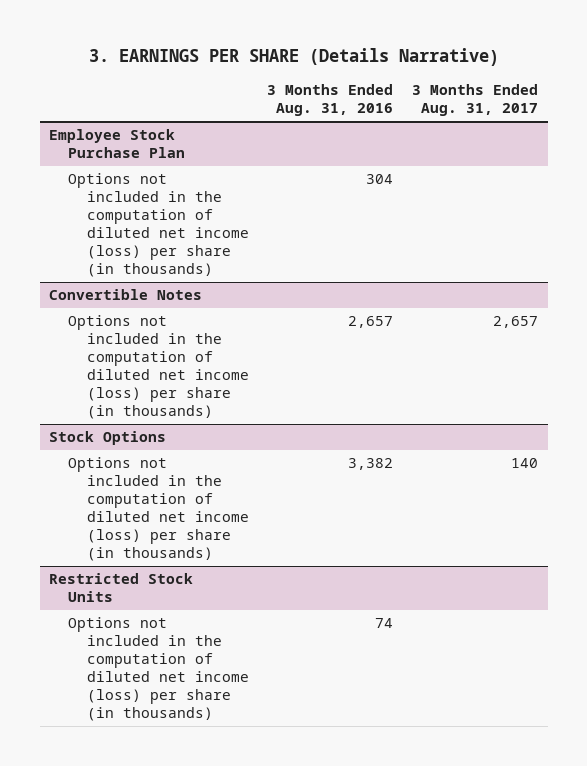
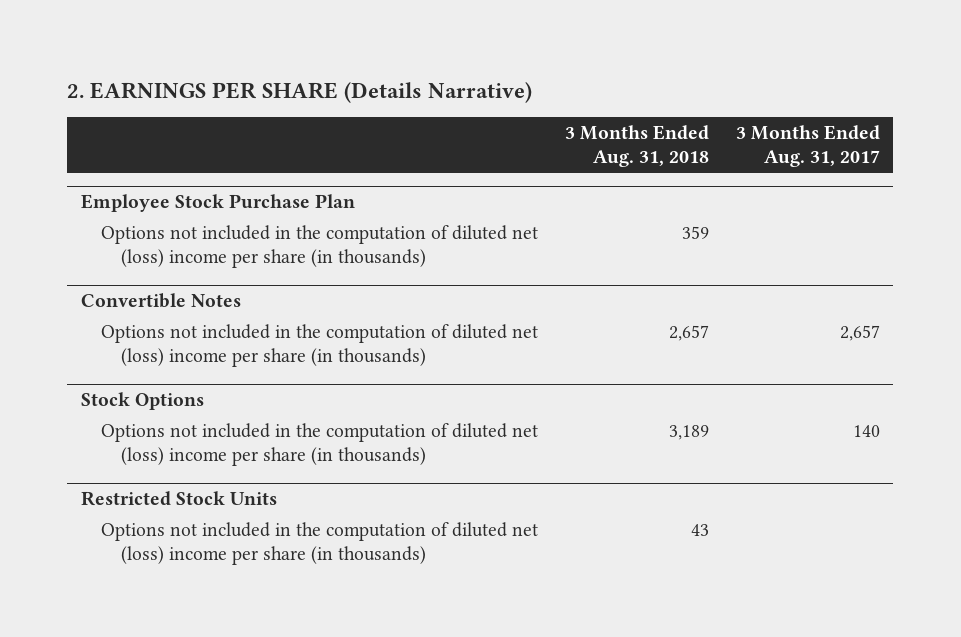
[88,48,499,67] 3. EARNINGS PER SHARE (Details Narrative) -> [67,81,533,103] 2. EARNINGS PER SHARE (Details Narrative)
[267,84,394,117] 3 Months Ended Aug. 31, 2016 -> none
none -> [564,124,709,168] 3 Months Ended Aug. 31, 2018
[67,173,249,278] Options not included in the computation of diluted net income (loss) per share (in thousands) -> [101,224,539,269] Options not included in the computation of diluted net (loss) income per share (in thousands)
[67,315,249,420] Options not included in the computation of diluted net income (loss) per share (in thousands) -> [101,323,539,368] Options not included in the computation of diluted net (loss) income per share (in thousands)
[67,457,249,562] Options not included in the computation of diluted net income (loss) per share (in thousands) -> [101,422,539,467] Options not included in the computation of diluted net (loss) income per share (in thousands)
[67,617,249,722] Options not included in the computation of diluted net income (loss) per share (in thousands) -> [101,521,539,566] Options not included in the computation of diluted net (loss) income per share (in thousands)

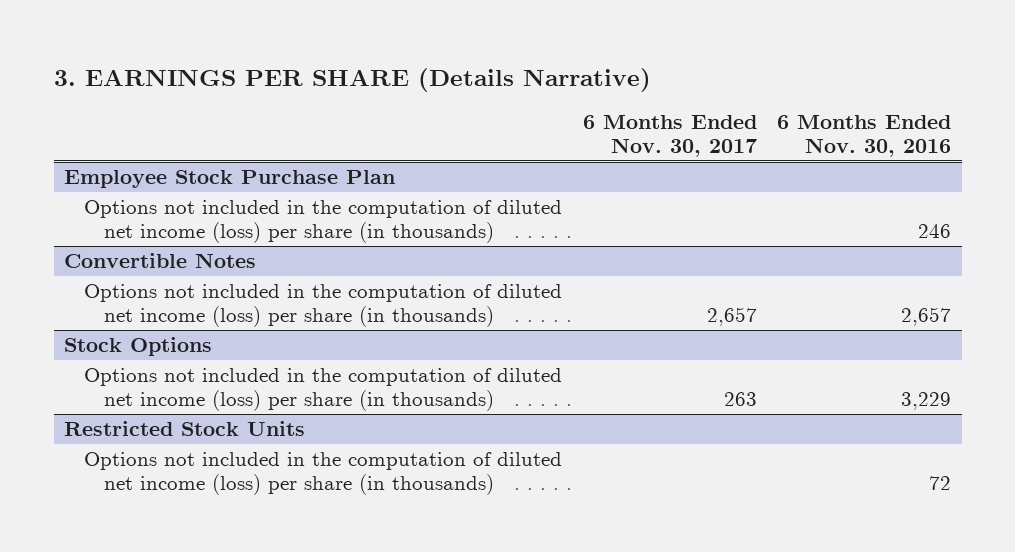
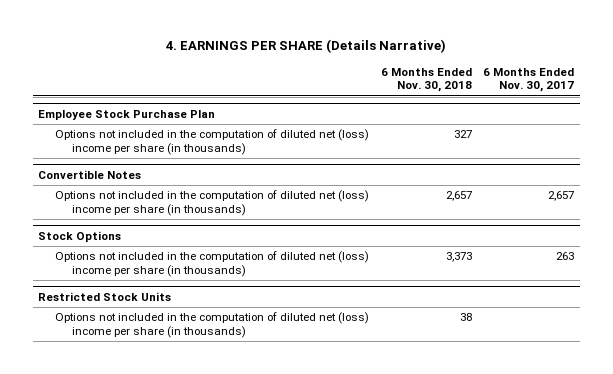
[53,67,651,92] 3. EARNINGS PER SHARE (Details Narrative) -> [166,39,447,54] 4. EARNINGS PER SHARE (Details Narrative)
[777,114,952,157] 6 Months Ended Nov. 30, 2016 -> none
none -> [380,68,472,93] 6 Months Ended Nov. 30, 2018
[83,200,562,244] Options not included in the computation of diluted net income (loss) per share (in thousands) -> [55,129,370,155] Options not included in the computation of diluted net (loss) income per share (in thousands)
[83,284,562,328] Options not included in the computation of diluted net income (loss) per share (in thousands) -> [55,190,370,216] Options not included in the computation of diluted net (loss) income per share (in thousands)
[83,368,562,412] Options not included in the computation of diluted net income (loss) per share (in thousands) -> [55,251,370,277] Options not included in the computation of diluted net (loss) income per share (in thousands)
[83,452,562,496] Options not included in the computation of diluted net income (loss) per share (in thousands) -> [55,312,370,338] Options not included in the computation of diluted net (loss) income per share (in thousands)

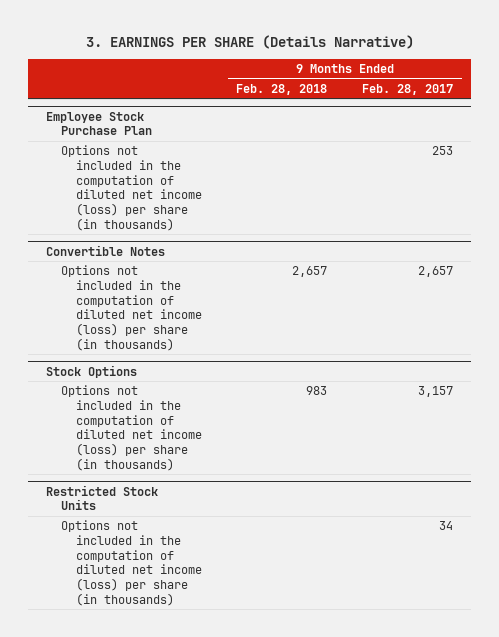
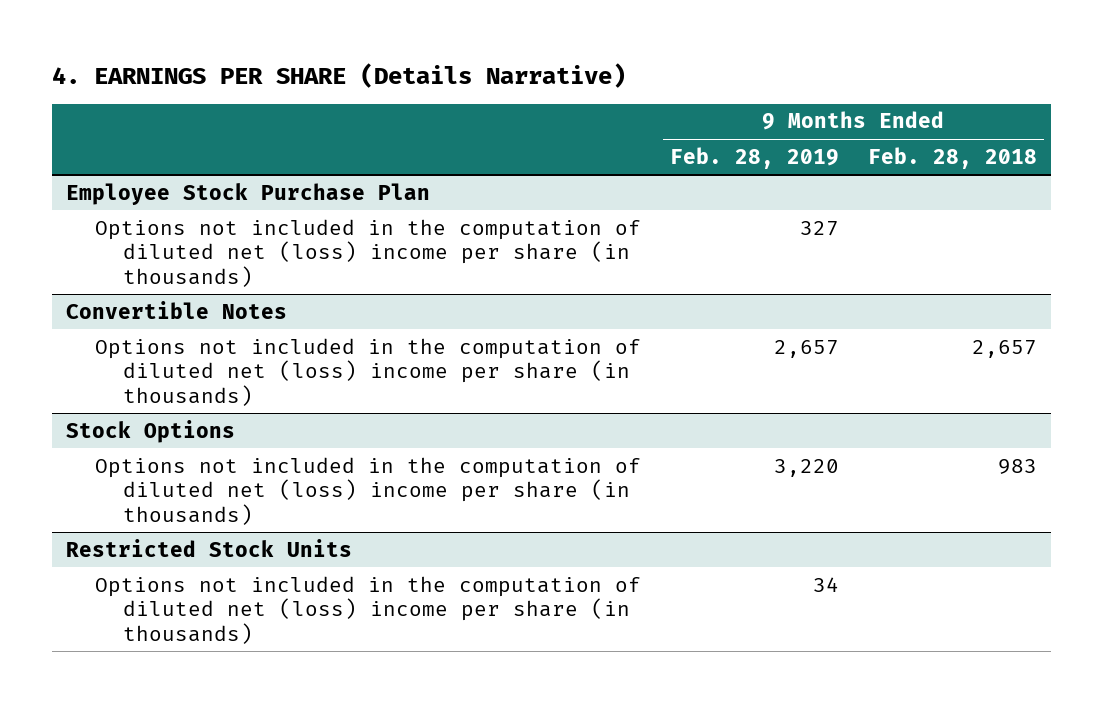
[85,35,414,50] 3. EARNINGS PER SHARE (Details Narrative) -> [52,62,627,88] 4. EARNINGS PER SHARE (Details Narrative)
[362,83,454,95] Feb. 28, 2017 -> none
none -> [669,146,839,169] Feb. 28, 2019
[60,145,202,231] Options not included in the computation of diluted net income (loss) per share (in thousands) -> [94,218,641,287] Options not included in the computation of diluted net (loss) income per share (in thousands)
[60,265,202,351] Options not included in the computation of diluted net income (loss) per share (in thousands) -> [94,337,641,406] Options not included in the computation of diluted net (loss) income per share (in thousands)
[60,385,202,471] Options not included in the computation of diluted net income (loss) per share (in thousands) -> [94,456,641,525] Options not included in the computation of diluted net (loss) income per share (in thousands)
[60,520,202,606] Options not included in the computation of diluted net income (loss) per share (in thousands) -> [94,575,641,644] Options not included in the computation of diluted net (loss) income per share (in thousands)

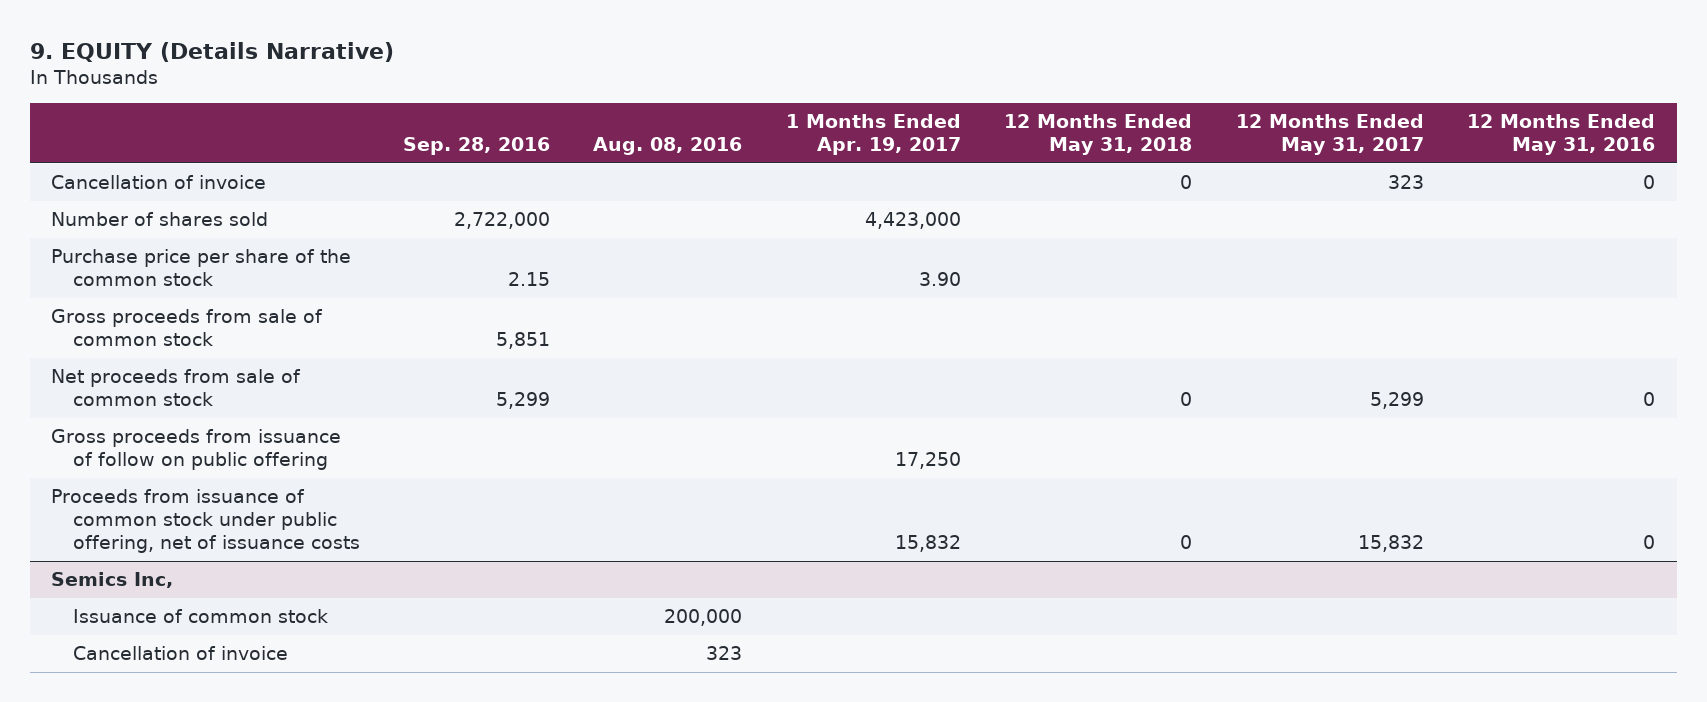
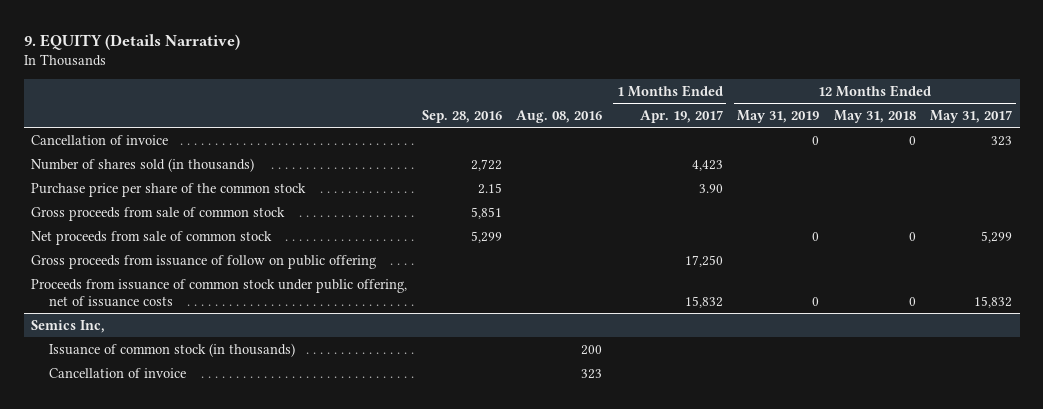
[1467,114,1656,155] 12 Months Ended May 31, 2016 -> none
none -> [737,109,820,123] May 31, 2019
[51,212,269,227] Number of shares sold -> [31,157,255,172] Number of shares sold (in thousands)
[454,212,551,230] 2,722,000 -> [470,158,502,171] 2,722
[864,212,961,230] 4,423,000 -> [691,159,723,171] 4,423
[72,609,328,624] Issuance of common stock -> [48,342,295,357] Issuance of common stock (in thousands)
[664,609,743,627] 200,000 -> [581,344,603,355] 200

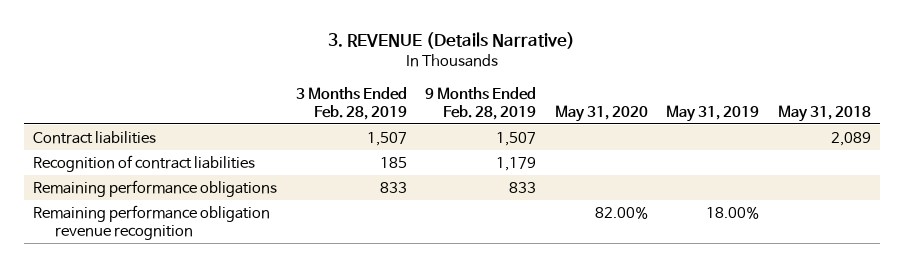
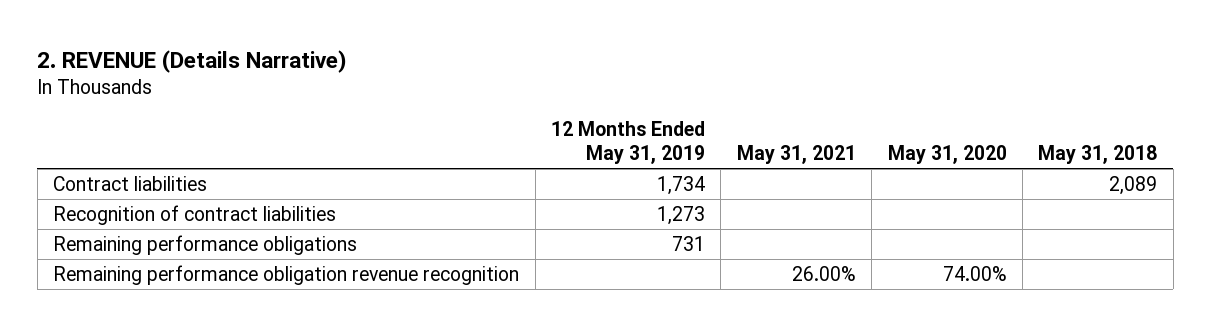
[328,32,576,50] 3. REVENUE (Details Narrative) -> [37,49,348,73] 2. REVENUE (Details Narrative)
[295,86,407,120] 3 Months Ended Feb. 28, 2019 -> none
[425,86,537,120] 9 Months Ended Feb. 28, 2019 -> none
[666,104,760,122] May 31, 2019 -> none
none -> [550,120,705,165] 12 Months Ended May 31, 2019
none -> [736,145,856,165] May 31, 2021
[594,205,648,219] 82.00% -> [942,265,1007,281] 74.00%

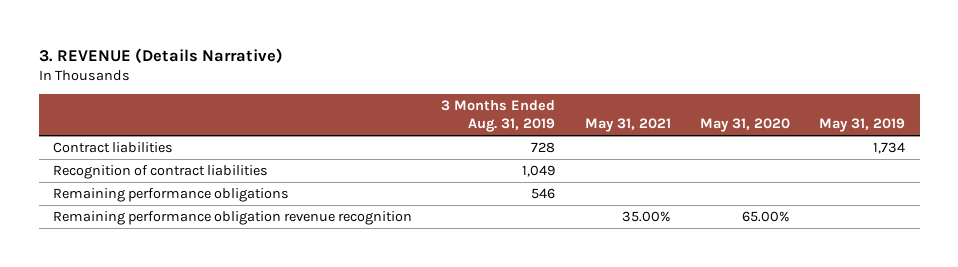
[37,49,348,73] 2. REVENUE (Details Narrative) -> [38,47,283,63] 3. REVENUE (Details Narrative)
[550,120,705,165] 12 Months Ended May 31, 2019 -> none
[1038,145,1158,165] May 31, 2018 -> none
none -> [441,100,556,133] 3 Months Ended Aug. 31, 2019
none -> [818,118,905,133] May 31, 2019
[791,265,856,281] 26.00% -> [621,210,671,222] 35.00%
[942,265,1007,281] 74.00% -> [741,210,790,222] 65.00%

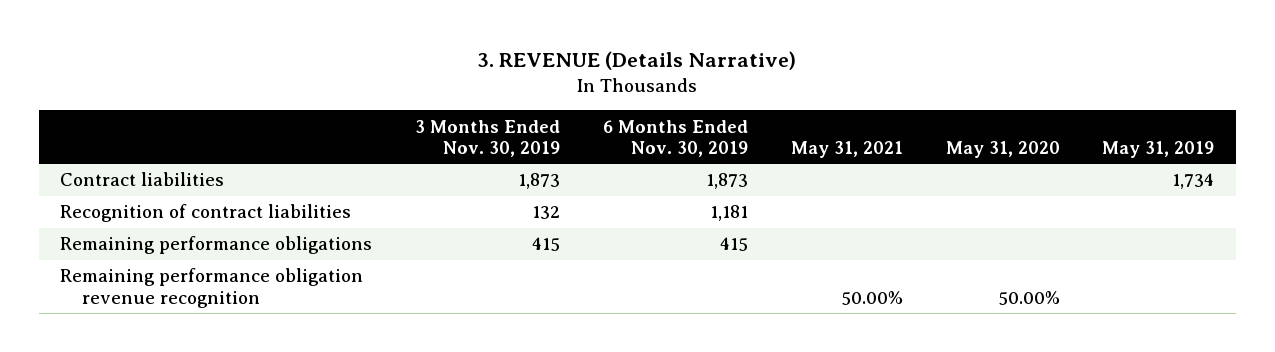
[441,100,556,133] 3 Months Ended Aug. 31, 2019 -> none
none -> [415,119,561,157] 3 Months Ended Nov. 30, 2019
none -> [602,119,748,157] 6 Months Ended Nov. 30, 2019
[621,210,671,222] 35.00% -> [840,290,903,305] 50.00%
[741,210,790,222] 65.00% -> [997,290,1060,305] 50.00%

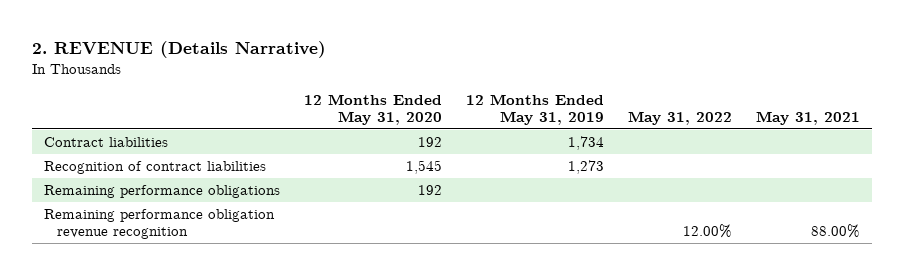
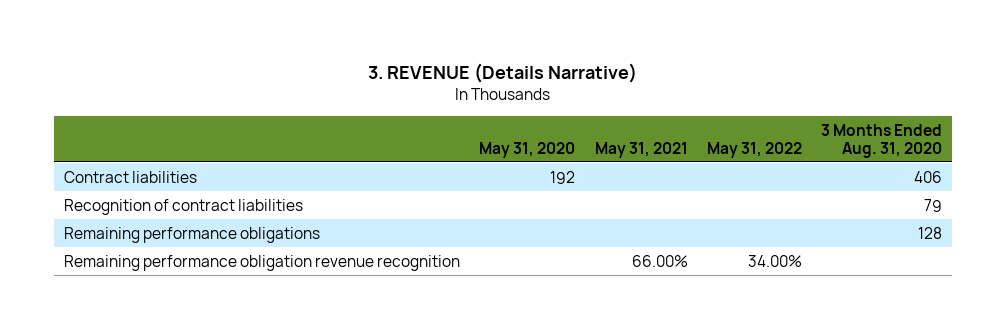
[32,41,327,59] 2. REVENUE (Details Narrative) -> [368,62,638,83] 3. REVENUE (Details Narrative)
[304,93,443,125] 12 Months Ended May 31, 2020 -> none
[466,93,605,125] 12 Months Ended May 31, 2019 -> none
none -> [479,141,576,158] May 31, 2020
none -> [821,123,943,158] 3 Months Ended Aug. 31, 2020
[683,223,733,238] 12.00% -> [748,254,803,267] 34.00%
[811,223,861,238] 88.00% -> [631,254,688,267] 66.00%

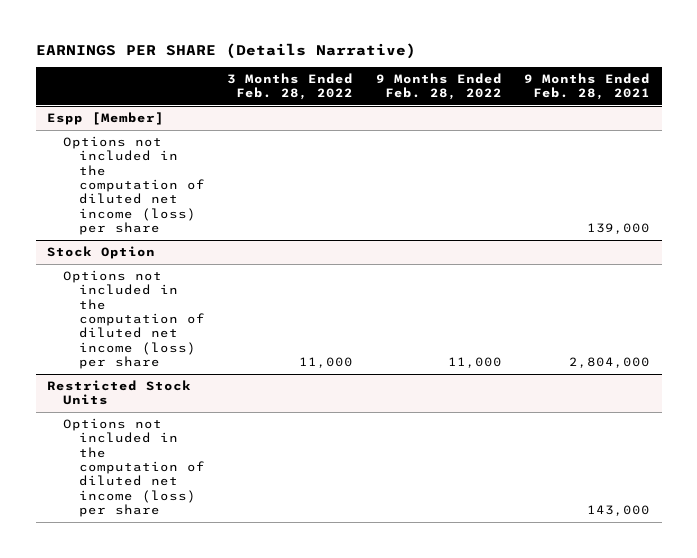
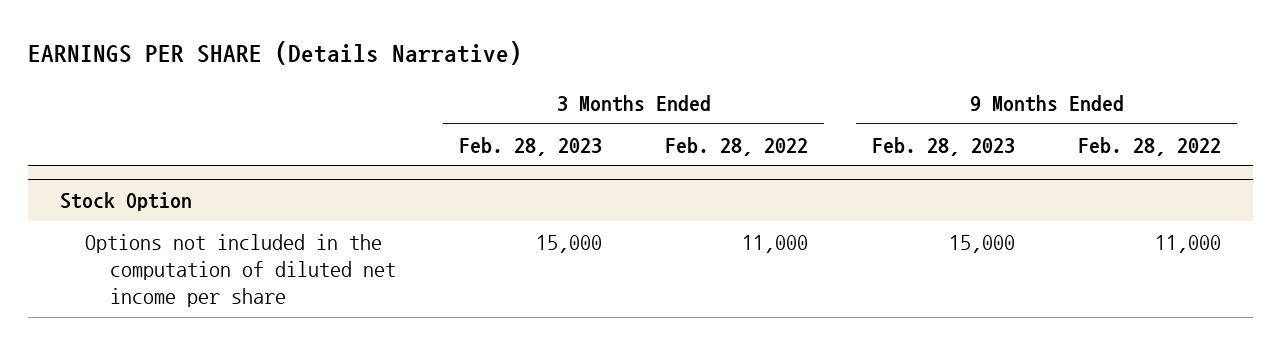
[524,72,651,101] 9 Months Ended Feb. 28, 2021 -> none
none -> [459,136,603,156] Feb. 28, 2023
none -> [871,136,1015,156] Feb. 28, 2023
[46,112,164,126] Espp [Member] -> none
[62,136,205,236] Options not included in the computation of diluted net income (loss) per share -> none
[46,380,191,406] Restricted Stock Units -> none
[62,418,205,518] Options not included in the computation of diluted net income (loss) per share -> none
[62,270,205,370] Options not included in the computation of diluted net income (loss) per share -> [84,233,396,307] Options not included in the computation of diluted net income per share

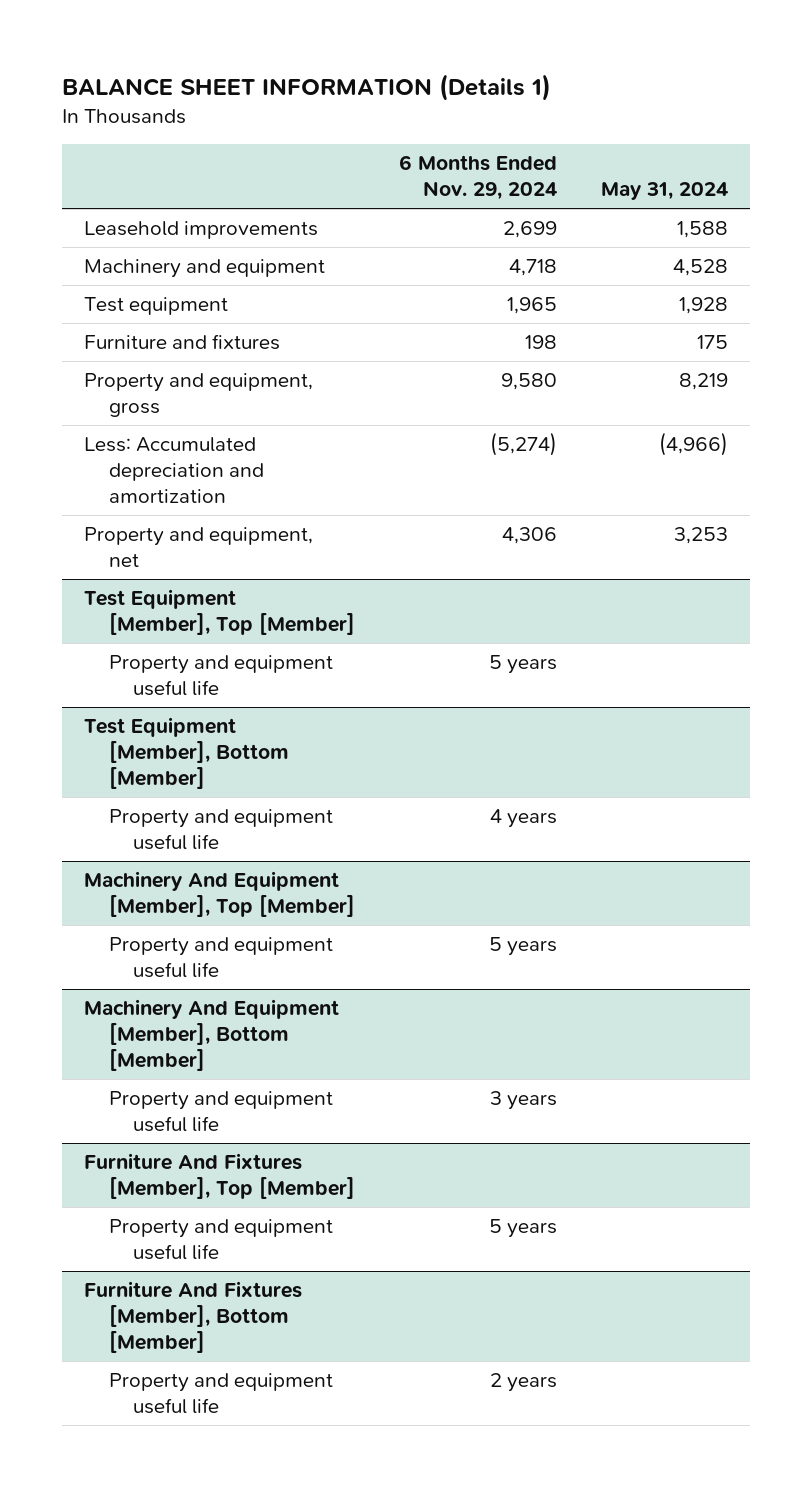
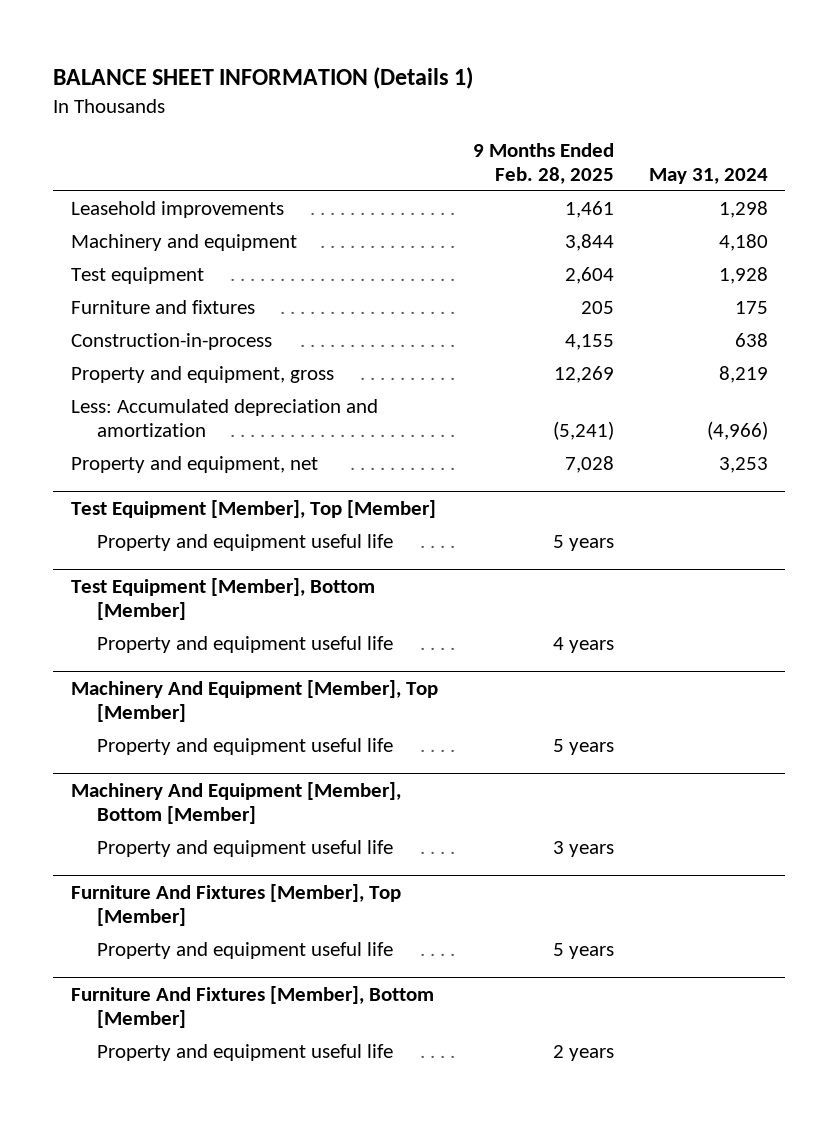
[398,155,557,201] 6 Months Ended Nov. 29, 2024 -> none
none -> [472,142,614,184] 9 Months Ended Feb. 28, 2025
[676,221,728,239] 1,588 -> [718,201,768,219] 1,298
[672,259,728,277] 4,528 -> [718,234,768,252] 4,180
none -> [70,333,272,351] Construction-in-process

